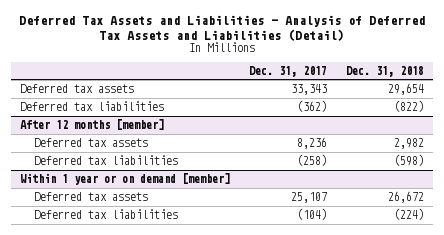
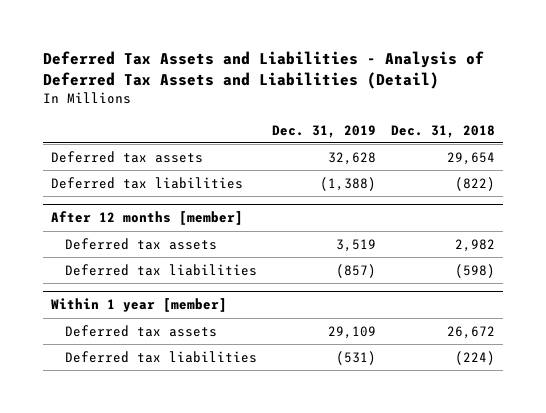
[249,65,328,77] Dec. 31, 2017 -> none
none -> [271,124,376,138] Dec. 31, 2019
[20,173,231,186] Within 1 year or on demand [member] -> [50,298,227,313] Within 1 year [member]

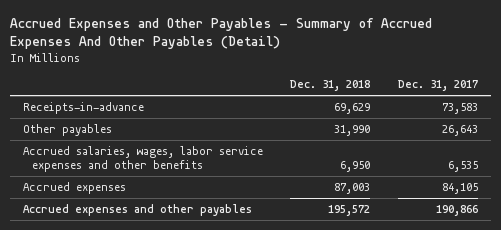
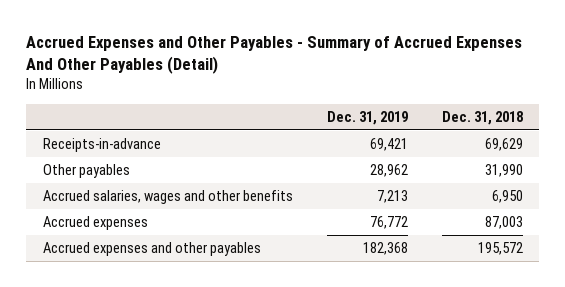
[397,80,478,92] Dec. 31, 2017 -> none
none -> [326,110,408,125] Dec. 31, 2019
[23,145,264,173] Accrued salaries, wages, labor service expenses and other benefits -> [42,190,293,205] Accrued salaries, wages and other benefits

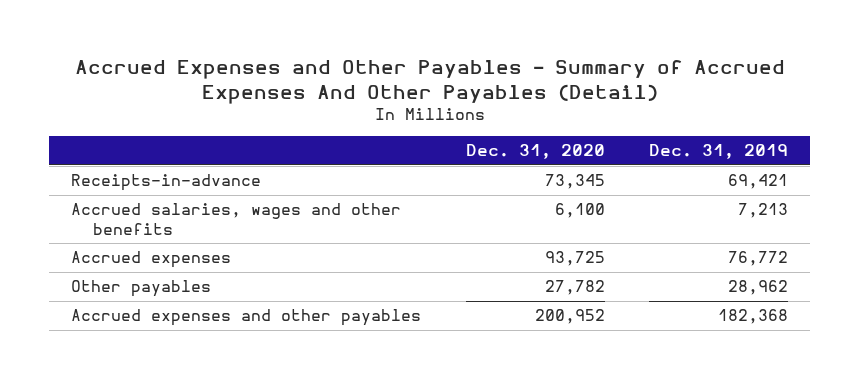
[441,110,523,125] Dec. 31, 2018 -> none
none -> [465,144,605,160] Dec. 31, 2020
[42,164,130,179] Other payables -> [71,280,212,298] Other payables

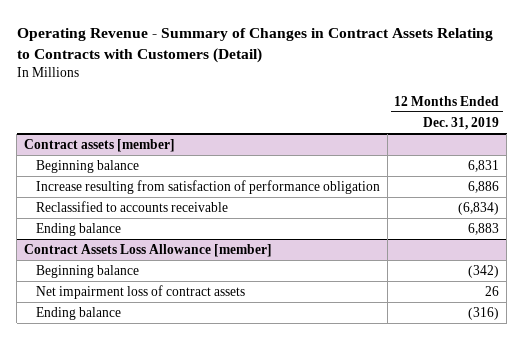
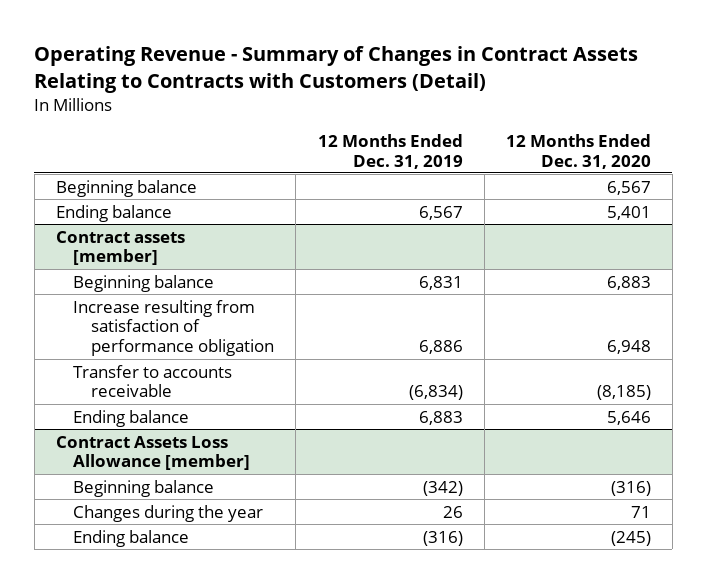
none -> [505,133,651,169] 12 Months Ended Dec. 31, 2020
none -> [55,179,197,197] Beginning balance
none -> [55,204,172,222] Ending balance
[35,201,228,213] Reclassified to accounts receivable -> [73,364,233,398] Transfer to accounts receivable
[35,285,245,300] Net impairment loss of contract assets -> none
none -> [73,504,264,522] Changes during the year

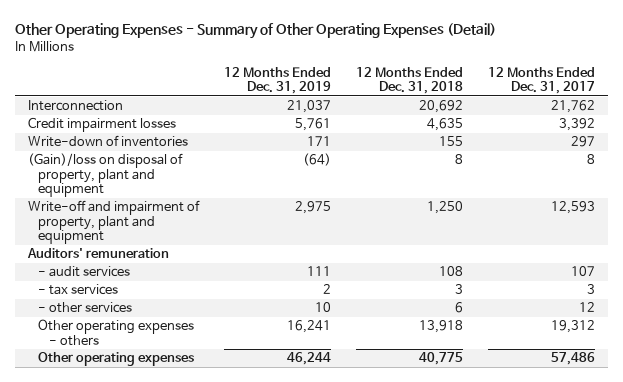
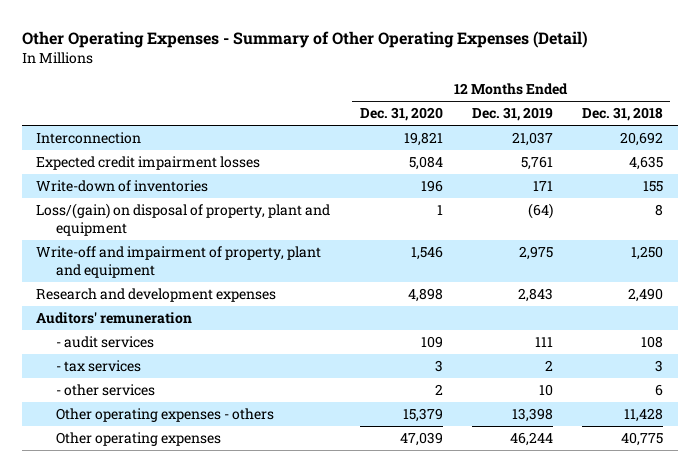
[488,66,596,95] 12 Months Ended Dec. 31, 2017 -> none
none -> [359,107,443,122] Dec. 31, 2020
[27,117,176,133] Credit impairment losses -> [36,156,261,171] Expected credit impairment losses
[27,153,183,198] (Gain)/loss on disposal of property, plant and equipment -> [36,203,331,237] Loss/(gain) on disposal of property, plant and equipment
none -> [36,288,277,303] Research and development expenses
[286,320,331,334] 16,241 -> [511,408,553,423] 13,398
[418,320,463,334] 13,918 -> [623,408,663,423] 11,428

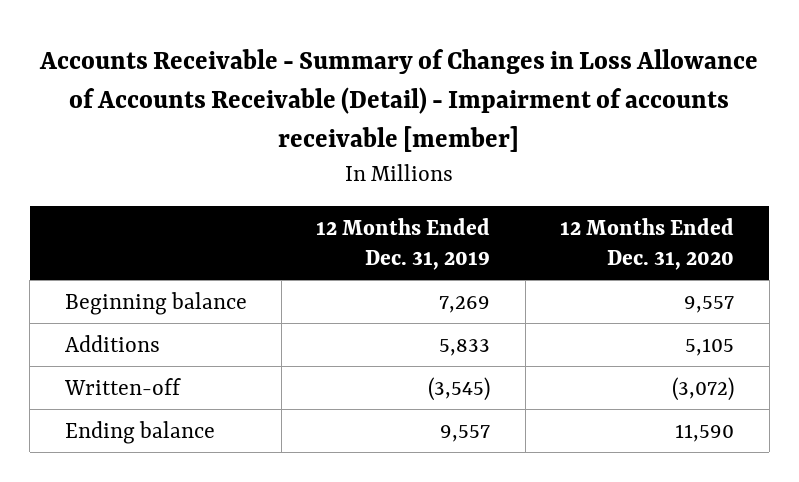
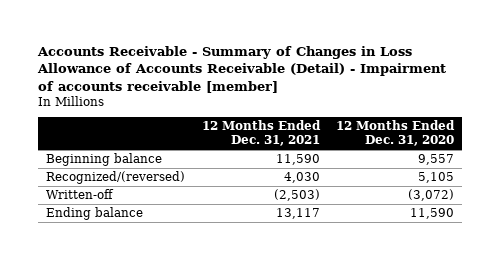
[316,218,491,270] 12 Months Ended Dec. 31, 2019 -> none
none -> [201,120,321,147] 12 Months Ended Dec. 31, 2021
[64,334,160,352] Additions -> [46,171,186,185] Recognized/(reversed)

